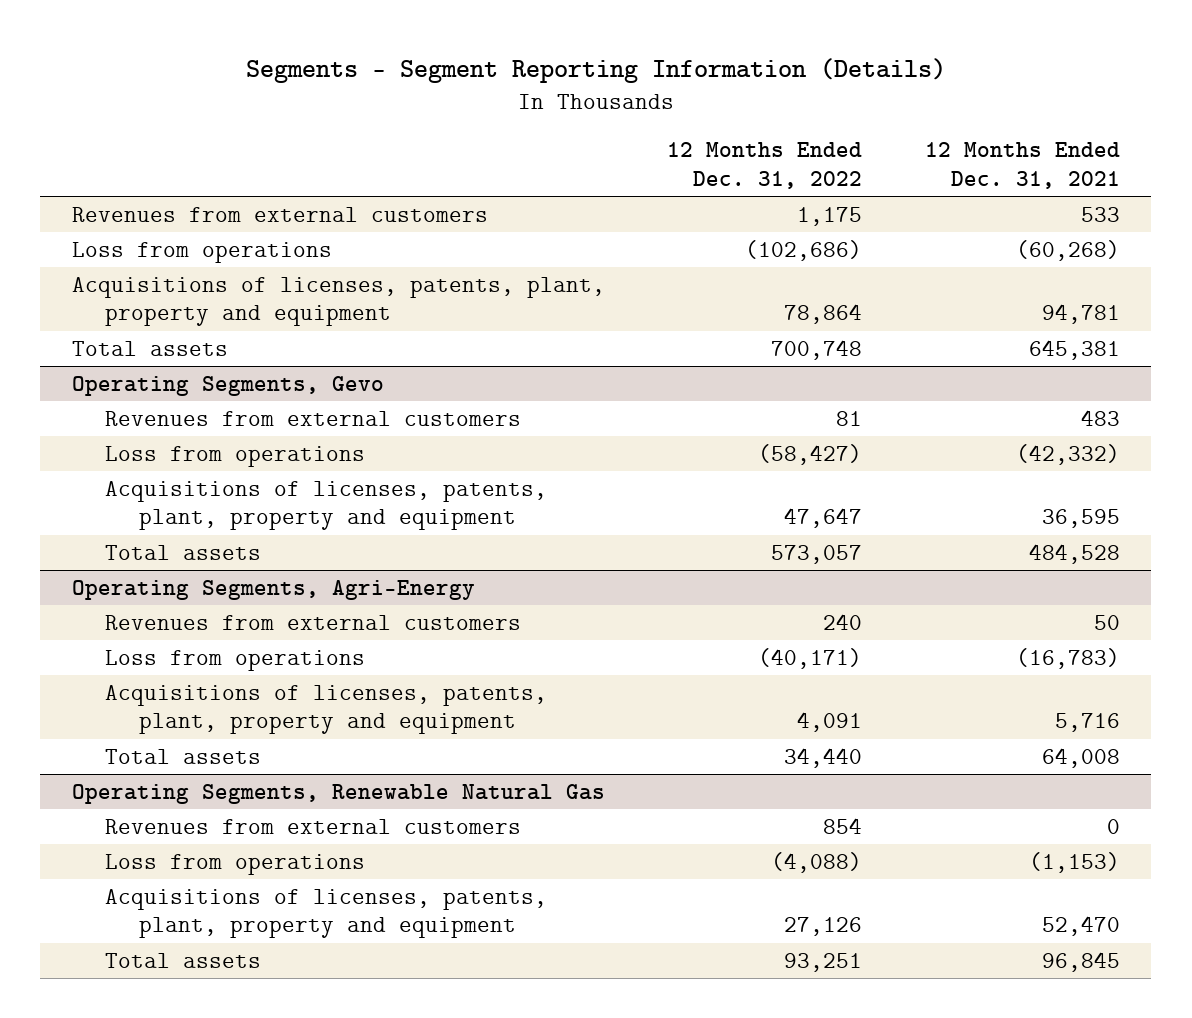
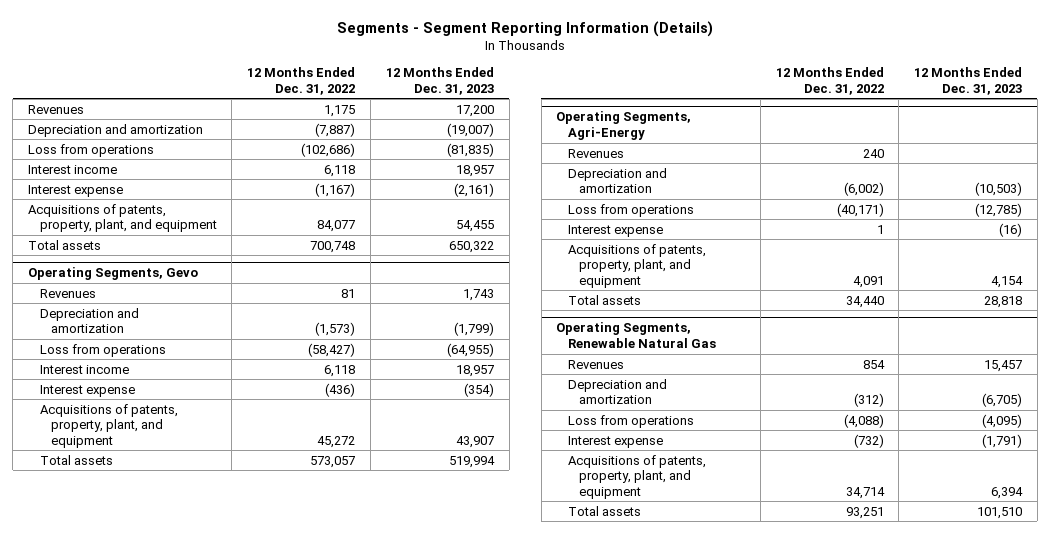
[925,142,1121,189] 12 Months Ended Dec. 31, 2021 -> none
none -> [385,67,494,95] 12 Months Ended Dec. 31, 2023
[71,206,488,222] Revenues from external customers -> [28,104,85,114] Revenues
none -> [28,123,204,137] Depreciation and amortization
none -> [28,164,118,174] Interest income
none -> [28,184,124,197] Interest expense
[71,276,605,327] Acquisitions of licenses, patents, plant, property and equipment -> [28,203,217,233] Acquisitions of patents, property, plant, and equipment
[784,304,863,325] 78,864 -> [317,220,356,233] 84,077
[105,410,522,426] Revenues from external customers -> [39,288,96,298] Revenues
none -> [39,307,139,334] Depreciation and amortization
none -> [39,364,129,374] Interest income
none -> [39,384,135,397] Interest expense
[105,480,548,531] Acquisitions of licenses, patents, plant, property and equipment -> [39,403,178,448] Acquisitions of patents, property, plant, and equipment
[784,508,863,529] 47,647 -> [317,435,356,448] 45,272
[105,614,522,630] Revenues from external customers -> [567,148,624,158] Revenues
none -> [567,167,667,194] Depreciation and amortization
none -> [567,224,663,237] Interest expense
[105,684,548,735] Acquisitions of licenses, patents, plant, property and equipment -> [567,243,706,288] Acquisitions of patents, property, plant, and equipment
[105,818,522,834] Revenues from external customers -> [567,359,624,369] Revenues
none -> [567,378,667,405] Depreciation and amortization
none -> [567,435,663,448] Interest expense
[105,888,548,939] Acquisitions of licenses, patents, plant, property and equipment -> [567,454,706,499] Acquisitions of patents, property, plant, and equipment
[784,917,863,937] 27,126 -> [845,486,885,499] 34,714

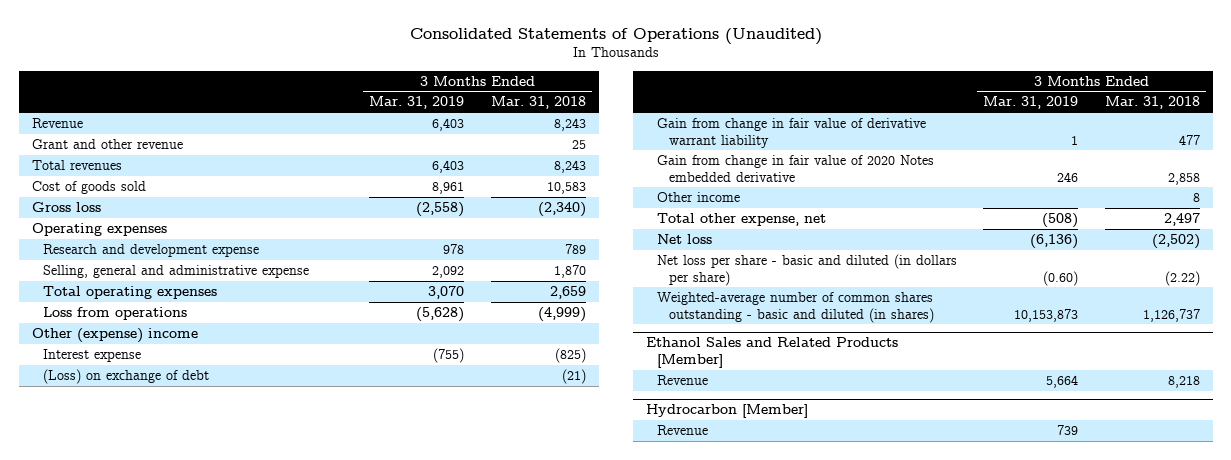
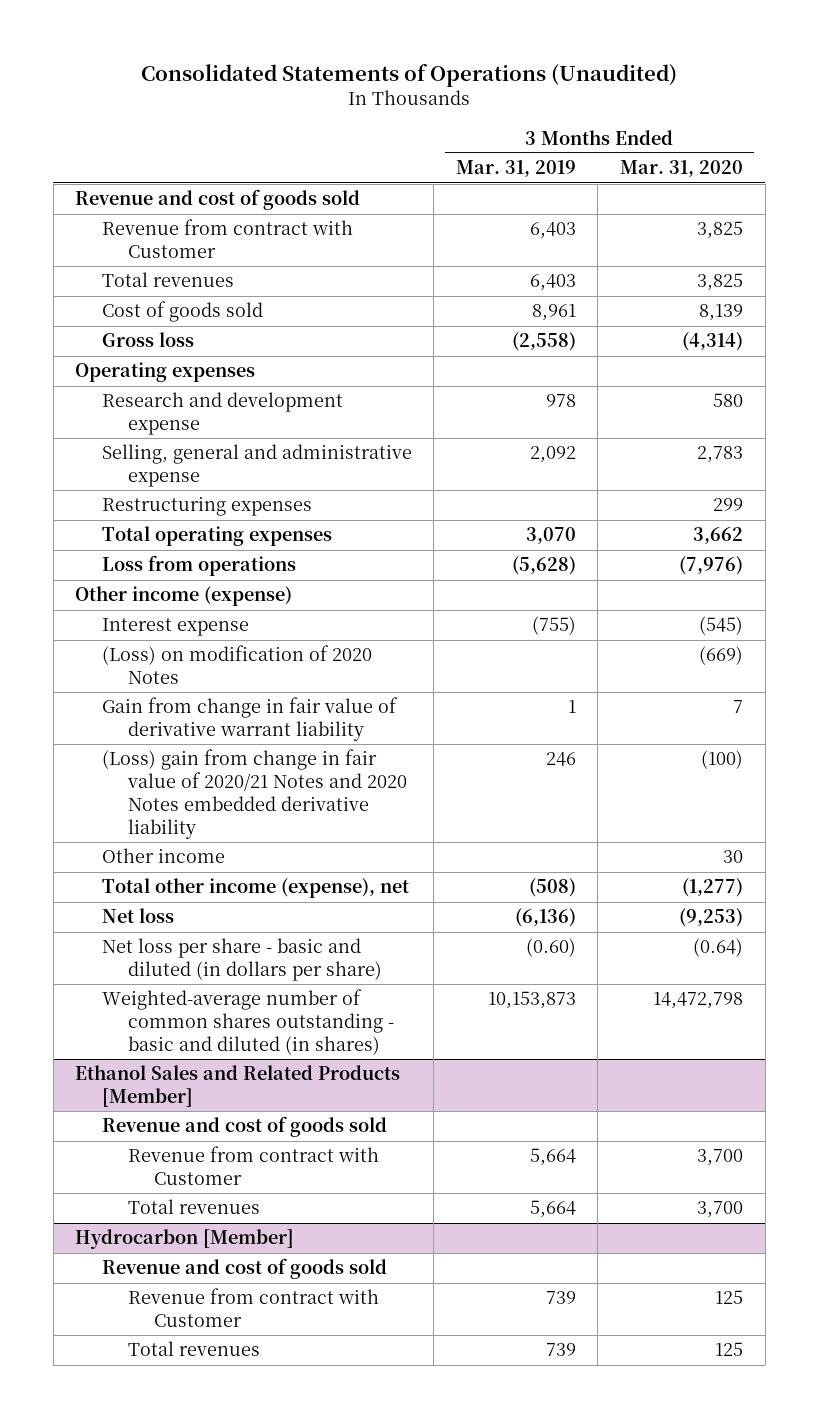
[490,96,586,110] Mar. 31, 2018 -> none
none -> [619,160,743,178] Mar. 31, 2020
[31,138,183,149] Grant and other revenue -> none
none -> [75,189,361,211] Revenue and cost of goods sold
[31,117,83,128] Revenue -> [101,219,353,259] Revenue from contract with Customer
none -> [101,496,312,517] Restructuring expenses
[31,327,198,343] Other (expense) income -> [75,586,293,607] Other income (expense)
[43,368,210,384] (Loss) on exchange of debt -> [101,645,372,685] (Loss) on modification of 2020 Notes
[657,154,935,182] Gain from change in fair value of 2020 Notes embedded derivative -> [101,749,408,839] (Loss) gain from change in fair value of 2020/21 Notes and 2020 Notes embedded derivative liability
[657,212,827,226] Total other expense, net -> [101,878,409,899] Total other income (expense), net
none -> [101,1116,387,1138] Revenue and cost of goods sold
[657,374,709,385] Revenue -> [128,1146,380,1186] Revenue from contract with Customer
none -> [128,1199,261,1215] Total revenues
none -> [101,1258,387,1280] Revenue and cost of goods sold
[657,424,709,435] Revenue -> [128,1288,380,1328] Revenue from contract with Customer
none -> [128,1341,261,1357] Total revenues

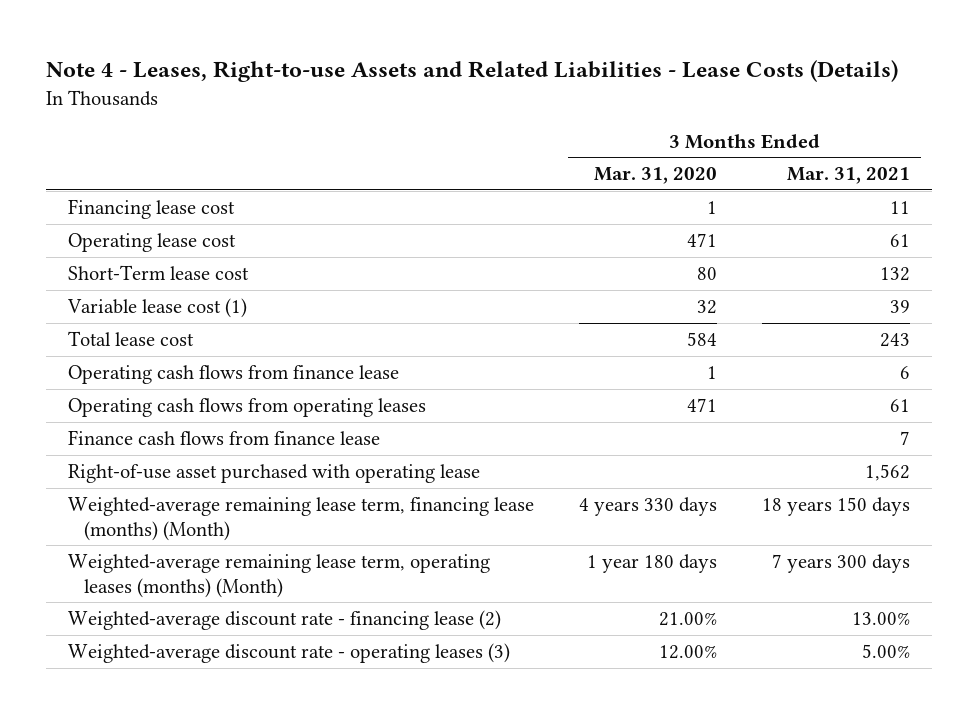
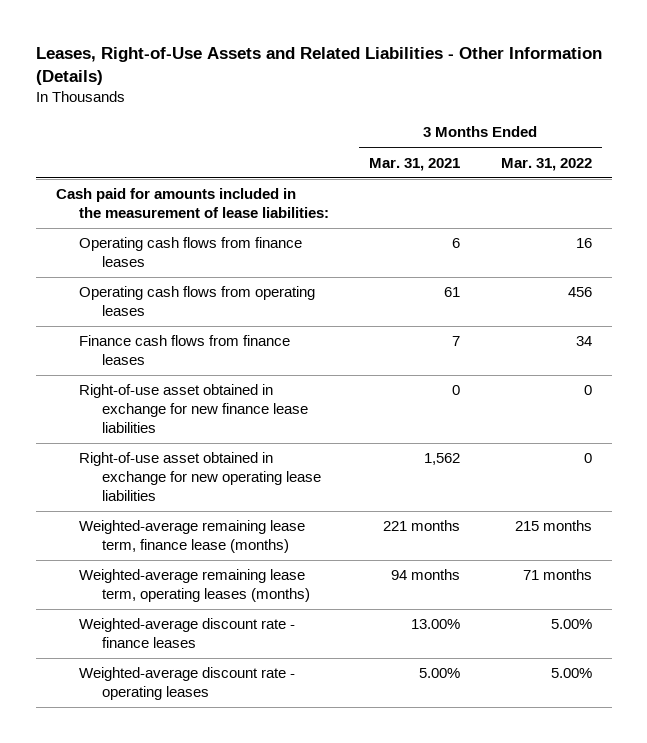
[45,60,898,83] Note 4 - Leases, Right-to-use Assets and Related Liabilities - Lease Costs (Details) -> [35,46,602,86] Leases, Right-of-Use Assets and Related Liabilities - Other Information (Details)
[594,167,718,185] Mar. 31, 2020 -> none
none -> [500,157,592,171] Mar. 31, 2022
[68,198,236,219] Financing lease cost -> none
[68,232,237,252] Operating lease cost -> none
[68,264,250,280] Short-Term lease cost -> none
[67,297,248,318] Variable lease cost (1) -> none
[68,330,195,346] Total lease cost -> none
none -> [55,188,329,219] Cash paid for amounts included in the measurement of lease liabilities:
[68,364,400,384] Operating cash flows from finance lease -> [78,237,302,268] Operating cash flows from finance leases
[68,429,381,445] Finance cash flows from finance lease -> [78,335,290,366] Finance cash flows from finance leases
none -> [78,384,308,434] Right-of-use asset obtained in exchange for new finance lease liabilities
[68,463,481,483] Right-of-use asset purchased with operating lease -> [78,452,321,502] Right-of-use asset obtained in exchange for new operating lease liabilities
[68,496,535,541] Weighted-average remaining lease term, financing lease (months) (Month) -> [78,520,305,554] Weighted-average remaining lease term, finance lease (months)
[761,496,910,516] 18 years 150 days -> [383,520,461,532] 221 months
[68,553,491,598] Weighted-average remaining lease term, operating leases (months) (Month) -> [78,569,310,603] Weighted-average remaining lease term, operating leases (months)
[771,553,910,573] 7 years 300 days -> [391,569,461,581] 94 months
[68,609,502,630] Weighted-average discount rate - financing lease (2) -> [78,618,295,649] Weighted-average discount rate - finance leases
[68,642,511,663] Weighted-average discount rate - operating leases (3) -> [78,667,295,701] Weighted-average discount rate - operating leases

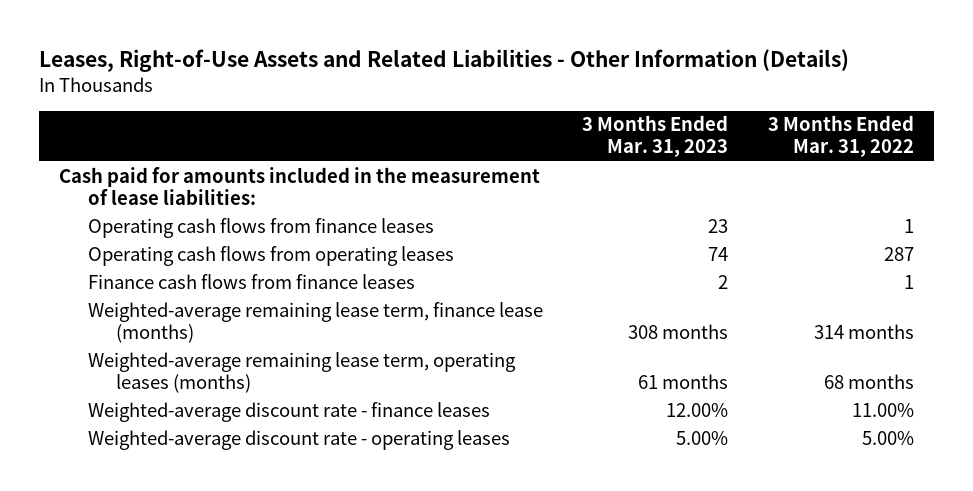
[369,157,461,171] Mar. 31, 2021 -> none
none -> [582,115,729,158] 3 Months Ended Mar. 31, 2023
[78,384,308,434] Right-of-use asset obtained in exchange for new finance lease liabilities -> none
[78,452,321,502] Right-of-use asset obtained in exchange for new operating lease liabilities -> none
[575,238,592,249] 16 -> [904,218,915,233] 1
[567,287,592,298] 456 -> [884,246,915,261] 287
[575,336,592,347] 34 -> [904,274,915,289] 1
[514,520,592,532] 215 months -> [814,323,915,339] 314 months
[522,569,592,581] 71 months -> [824,373,915,389] 68 months
[550,619,592,630] 5.00% -> [852,402,915,417] 11.00%

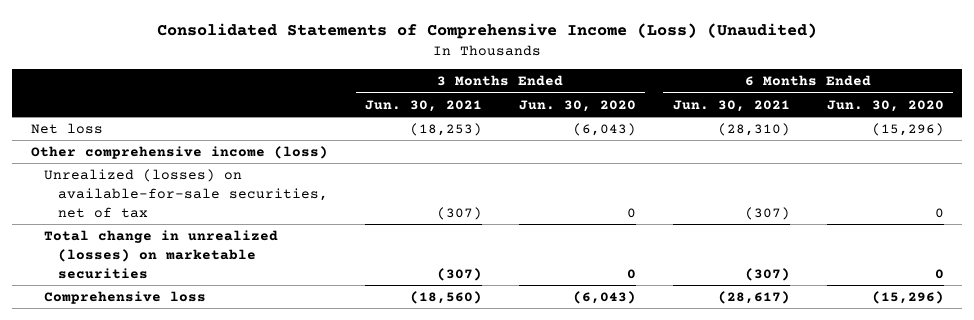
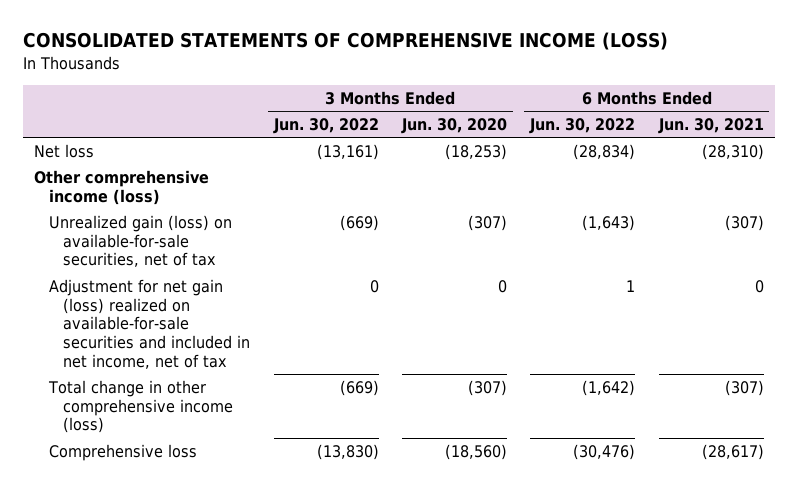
[157,23,818,40] Consolidated Statements of Comprehensive Income (Loss) (Unaudited) -> [22,32,668,51] CONSOLIDATED STATEMENTS OF COMPREHENSIVE INCOME (LOSS)
[364,99,482,112] Jun. 30, 2021 -> none
[826,99,944,112] Jun. 30, 2020 -> none
none -> [272,117,379,134] Jun. 30, 2022
none -> [529,117,636,134] Jun. 30, 2022
[572,122,636,136] (6,043) -> [444,143,507,160] (18,253)
[44,229,279,279] Total change in unrealized (losses) on marketable securities -> none
[44,168,328,218] Unrealized (losses) on available-for-sale securities, net of tax -> [48,214,232,268] Unrealized gain (loss) on available-for-sale securities, net of tax
[626,207,636,218] 0 -> [467,214,507,231] (307)
none -> [48,278,251,370] Adjustment for net gain (loss) realized on available-for-sale securities and included in net income, net of tax
none -> [47,379,234,434] Total change in other comprehensive income (loss)
[572,290,636,304] (6,043) -> [444,443,507,460] (18,560)

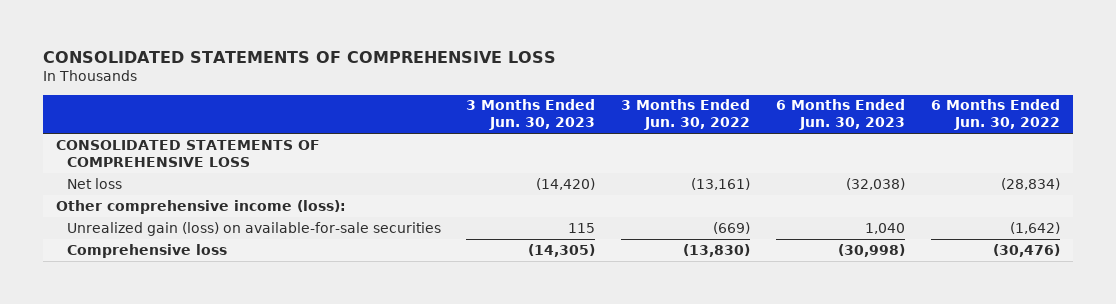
[22,32,668,51] CONSOLIDATED STATEMENTS OF COMPREHENSIVE INCOME (LOSS) -> [42,51,556,64] CONSOLIDATED STATEMENTS OF COMPREHENSIVE LOSS
[400,117,507,134] Jun. 30, 2020 -> none
[657,117,764,134] Jun. 30, 2021 -> none
none -> [466,99,596,131] 3 Months Ended Jun. 30, 2023
none -> [776,99,906,131] 6 Months Ended Jun. 30, 2023
none -> [55,139,320,167] CONSOLIDATED STATEMENTS OF COMPREHENSIVE LOSS
[48,278,251,370] Adjustment for net gain (loss) realized on available-for-sale securities and included in net income, net of tax -> none
[47,379,234,434] Total change in other comprehensive income (loss) -> none
[34,169,210,205] Other comprehensive income (loss) -> [55,199,346,214] Other comprehensive income (loss):
[48,214,232,268] Unrealized gain (loss) on available-for-sale securities, net of tax -> [66,221,441,236] Unrealized gain (loss) on available-for-sale securities
[582,214,636,231] (1,643) -> [1010,221,1061,234] (1,642)

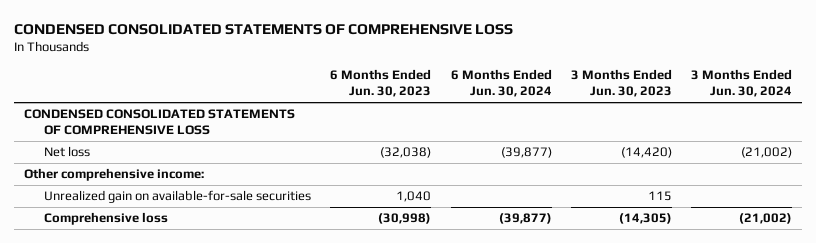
[42,51,556,64] CONSOLIDATED STATEMENTS OF COMPREHENSIVE LOSS -> [14,24,514,36] CONDENSED CONSOLIDATED STATEMENTS OF COMPREHENSIVE LOSS
[621,99,751,131] 3 Months Ended Jun. 30, 2022 -> none
[931,99,1061,131] 6 Months Ended Jun. 30, 2022 -> none
none -> [450,69,552,98] 6 Months Ended Jun. 30, 2024
none -> [691,69,793,98] 3 Months Ended Jun. 30, 2024
[55,139,320,167] CONSOLIDATED STATEMENTS OF COMPREHENSIVE LOSS -> [23,109,295,135] CONDENSED CONSOLIDATED STATEMENTS OF COMPREHENSIVE LOSS
[55,199,346,214] Other comprehensive income (loss): -> [23,168,204,182] Other comprehensive income:
[66,221,441,236] Unrealized gain (loss) on available-for-sale securities -> [44,190,312,204] Unrealized gain on available-for-sale securities

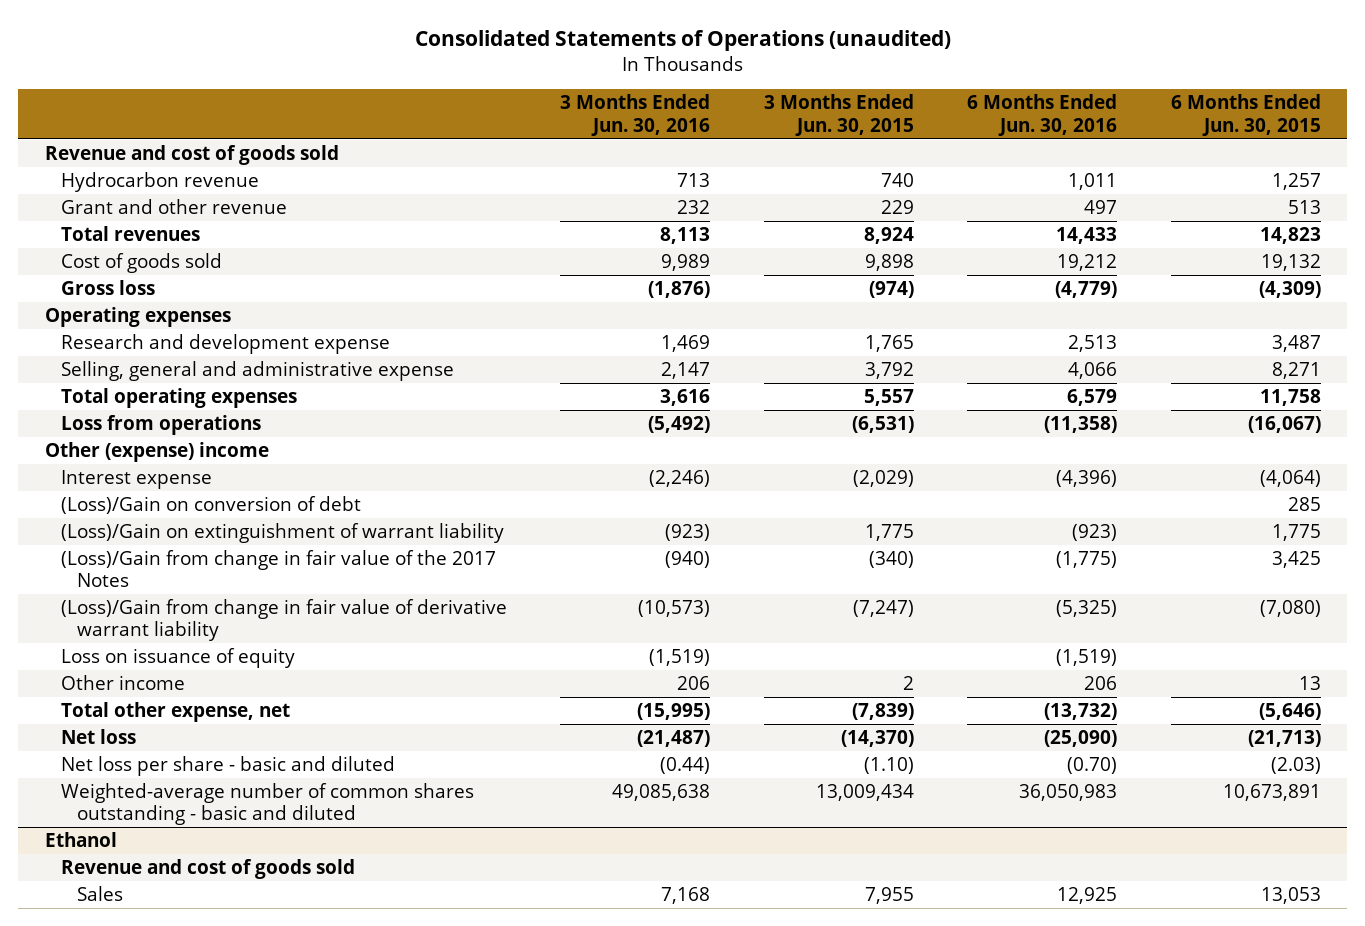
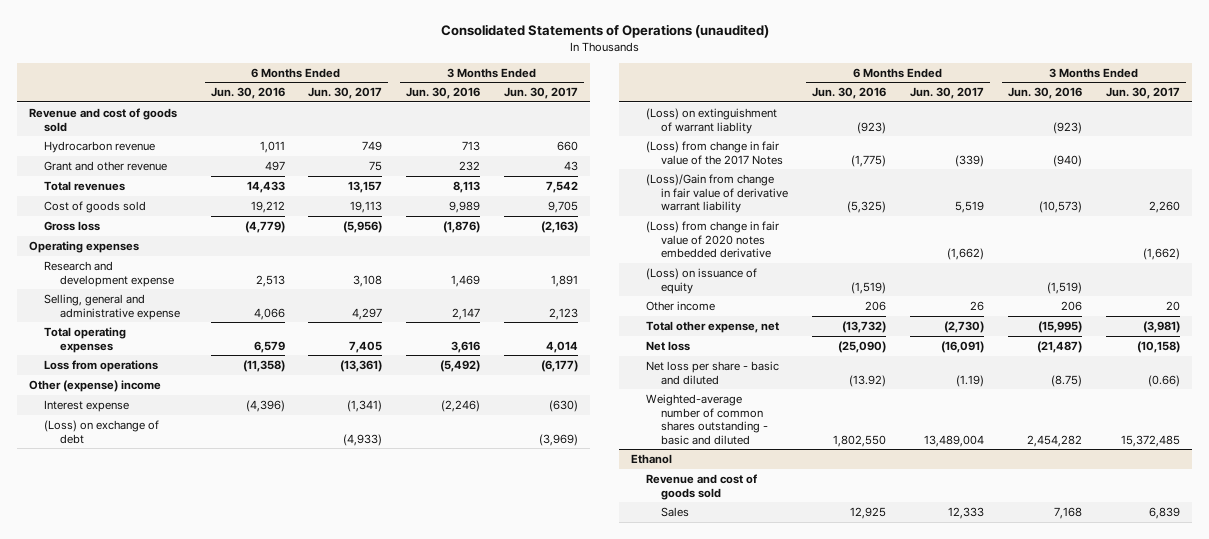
[763,94,914,136] 3 Months Ended Jun. 30, 2015 -> none
[1170,94,1321,136] 6 Months Ended Jun. 30, 2015 -> none
none -> [308,87,383,100] Jun. 30, 2017
none -> [504,87,579,100] Jun. 30, 2017
[60,495,361,514] (Loss)/Gain on conversion of debt -> [44,419,160,444] (Loss) on exchange of debt
[60,522,504,543] (Loss)/Gain on extinguishment of warrant liability -> [646,107,778,134] (Loss) on extinguishment of warrant liablity
[60,549,496,588] (Loss)/Gain from change in fair value of the 2017 Notes -> [646,140,784,165] (Loss) from change in fair value of the 2017 Notes
none -> [646,220,780,259] (Loss) from change in fair value of 2020 notes embedded derivative
[60,647,295,668] Loss on issuance of equity -> [646,267,758,294] (Loss) on issuance of equity
[660,756,711,774] (0.44) -> [1051,374,1083,387] (8.75)
[1067,756,1118,774] (0.70) -> [849,374,887,387] (13.92)
[612,783,711,801] 49,085,638 -> [1027,434,1083,447] 2,454,282
[1019,783,1118,801] 36,050,983 -> [833,434,887,447] 1,802,550

